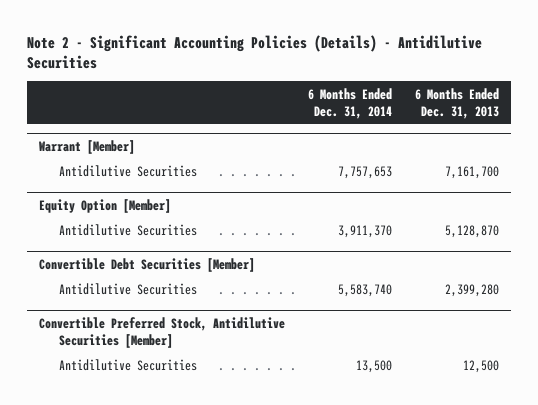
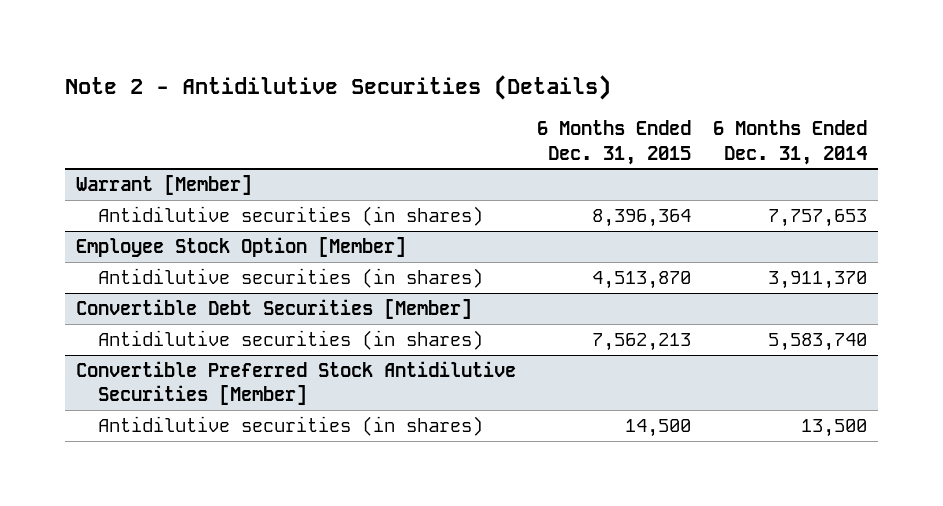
[27,34,483,70] Note 2 - Significant Accounting Policies (Details) - Antidilutive Securities -> [64,75,611,101] Note 2 - Antidilutive Securities (Details)
[414,87,499,119] 6 Months Ended Dec. 31, 2013 -> none
none -> [537,120,692,165] 6 Months Ended Dec. 31, 2015
[38,198,171,213] Equity Option [Member] -> none
[58,165,197,178] Antidilutive Securities -> [98,205,484,226] Antidilutive securities (in shares)
none -> [75,236,406,257] Employee Stock Option [Member]
[58,224,197,237] Antidilutive Securities -> [98,267,484,288] Antidilutive securities (in shares)
[58,283,197,296] Antidilutive Securities -> [98,329,484,350] Antidilutive securities (in shares)
[38,316,285,348] Convertible Preferred Stock, Antidilutive Securities [Member] -> [75,360,516,406] Convertible Preferred Stock Antidilutive Securities [Member]
[58,359,197,372] Antidilutive Securities -> [98,415,484,436] Antidilutive securities (in shares)

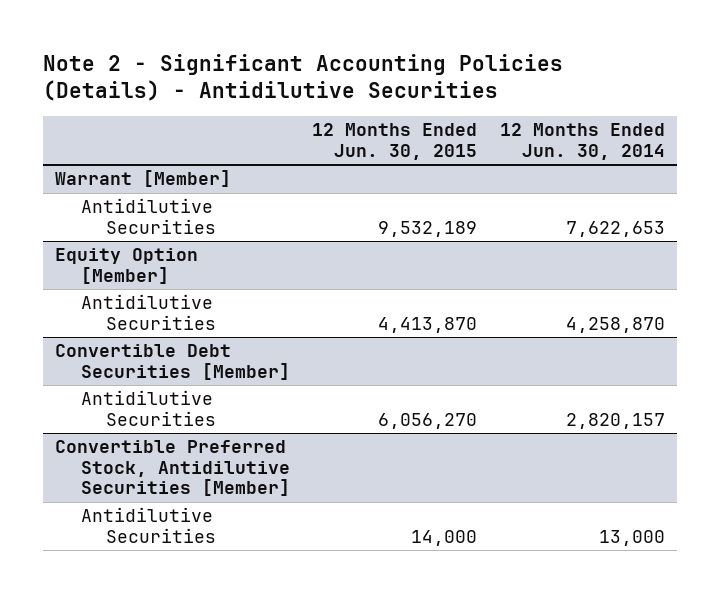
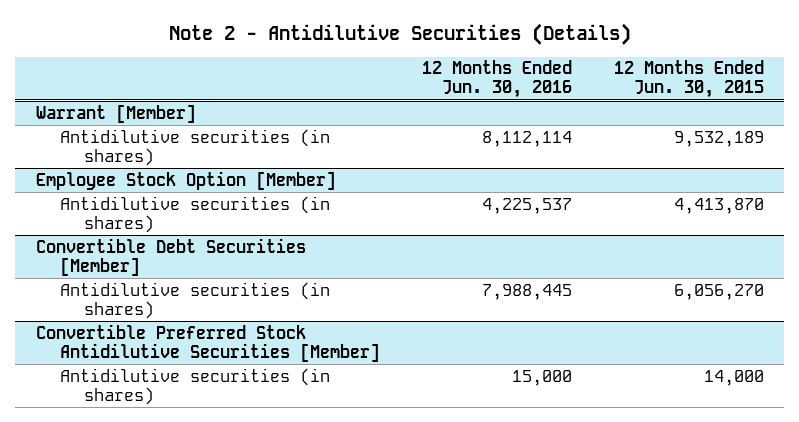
[43,53,564,102] Note 2 - Significant Accounting Policies (Details) - Antidilutive Securities -> [168,23,631,46] Note 2 - Antidilutive Securities (Details)
[500,123,666,160] 12 Months Ended Jun. 30, 2014 -> none
none -> [421,60,572,99] 12 Months Ended Jun. 30, 2016
[54,248,198,284] Equity Option [Member] -> none
[80,198,217,234] Antidilutive Securities -> [59,128,330,166] Antidilutive securities (in shares)
none -> [35,170,336,190] Employee Stock Option [Member]
[80,294,217,330] Antidilutive Securities -> [59,195,330,233] Antidilutive securities (in shares)
[80,390,217,426] Antidilutive Securities -> [59,281,330,319] Antidilutive securities (in shares)
[54,440,290,497] Convertible Preferred Stock, Antidilutive Securities [Member] -> [35,323,380,362] Convertible Preferred Stock Antidilutive Securities [Member]
[80,507,217,543] Antidilutive Securities -> [59,367,330,405] Antidilutive securities (in shares)

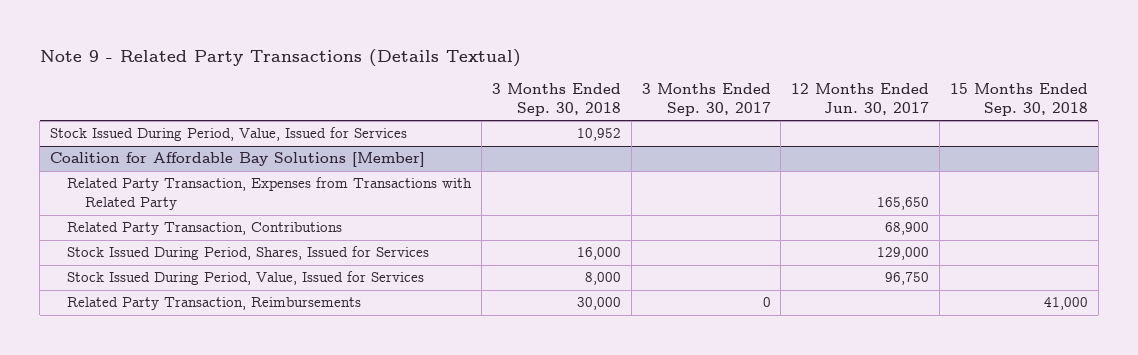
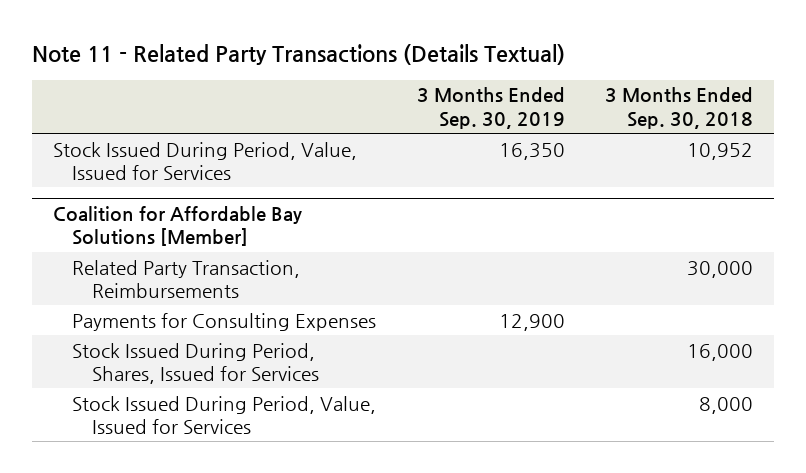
[39,49,521,68] Note 9 - Related Party Transactions (Details Textual) -> [32,44,566,66] Note 11 - Related Party Transactions (Details Textual)
[641,83,771,116] 3 Months Ended Sep. 30, 2017 -> none
[791,83,930,115] 12 Months Ended Jun. 30, 2017 -> none
[949,83,1088,116] 15 Months Ended Sep. 30, 2018 -> none
none -> [416,87,565,129] 3 Months Ended Sep. 30, 2019
[67,177,473,211] Related Party Transaction, Expenses from Transactions with Related Party -> none
[67,222,343,236] Related Party Transaction, Contributions -> none
[67,297,362,311] Related Party Transaction, Reimbursements -> [72,259,301,298] Related Party Transaction, Reimbursements
none -> [72,312,377,331] Payments for Consulting Expenses

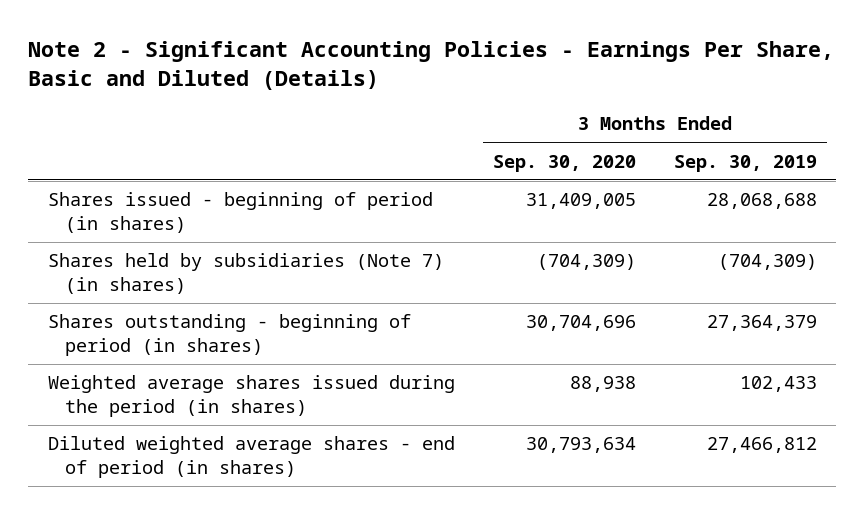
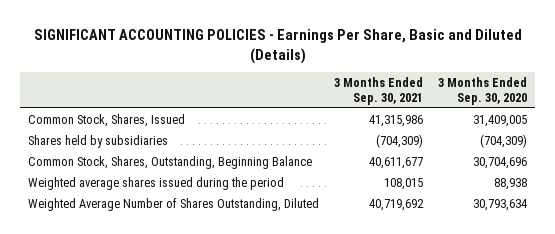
[28,41,835,91] Note 2 - Significant Accounting Policies - Earnings Per Share, Basic and Diluted (Details) -> [33,29,522,64] SIGNIFICANT ACCOUNTING POLICIES - Earnings Per Share, Basic and Diluted (Details)
[674,154,818,172] Sep. 30, 2019 -> none
none -> [334,77,424,105] 3 Months Ended Sep. 30, 2021
[47,192,433,234] Shares issued - beginning of period (in shares) -> [28,113,186,127] Common Stock, Shares, Issued
[47,253,444,295] Shares held by subsidiaries (Note 7) (in shares) -> [28,134,169,148] Shares held by subsidiaries
[47,314,411,357] Shares outstanding - beginning of period (in shares) -> [28,155,313,169] Common Stock, Shares, Outstanding, Beginning Balance
[47,375,455,418] Weighted average shares issued during the period (in shares) -> [28,176,285,190] Weighted average shares issued during the period
[47,436,455,479] Diluted weighted average shares - end of period (in shares) -> [28,197,320,211] Weighted Average Number of Shares Outstanding, Diluted

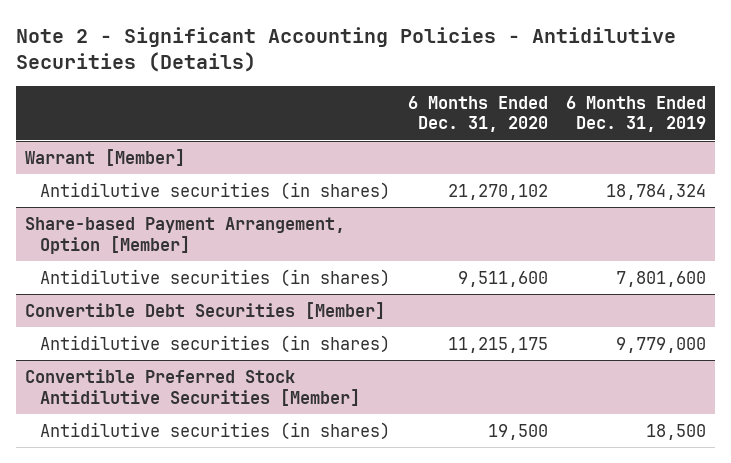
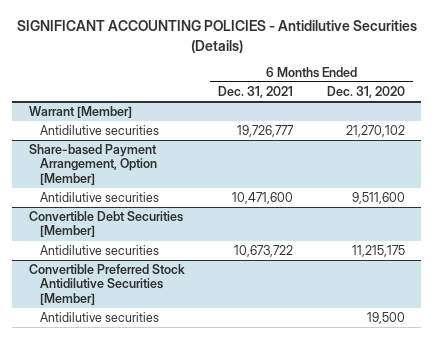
[16,26,677,72] Note 2 - Significant Accounting Policies - Antidilutive Securities (Details) -> [16,20,417,53] SIGNIFICANT ACCOUNTING POLICIES - Antidilutive Securities (Details)
[565,95,706,133] 6 Months Ended Dec. 31, 2019 -> none
none -> [218,86,294,99] Dec. 31, 2021
[40,181,391,200] Antidilutive securities (in shares) -> [40,125,160,136] Antidilutive securities
[40,268,391,287] Antidilutive securities (in shares) -> [40,192,160,203] Antidilutive securities
[40,334,391,353] Antidilutive securities (in shares) -> [40,245,160,256] Antidilutive securities
[40,421,391,440] Antidilutive securities (in shares) -> [40,312,160,323] Antidilutive securities

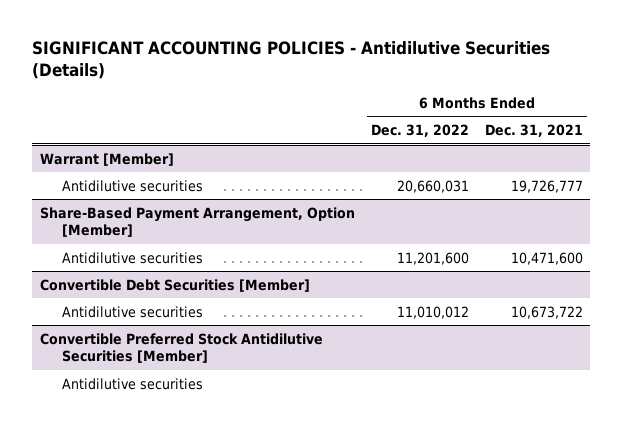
[326,86,405,99] Dec. 31, 2020 -> none
none -> [370,124,469,138] Dec. 31, 2022
[28,144,158,185] Share-based Payment Arrangement, Option [Member] -> [39,206,355,238] Share-Based Payment Arrangement, Option [Member]

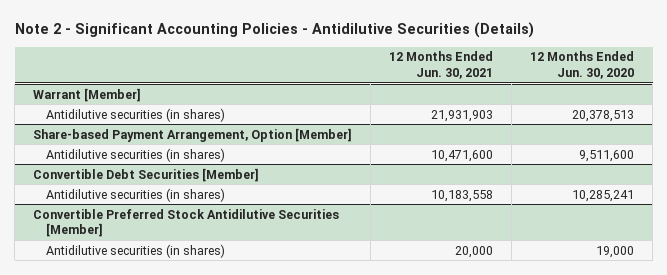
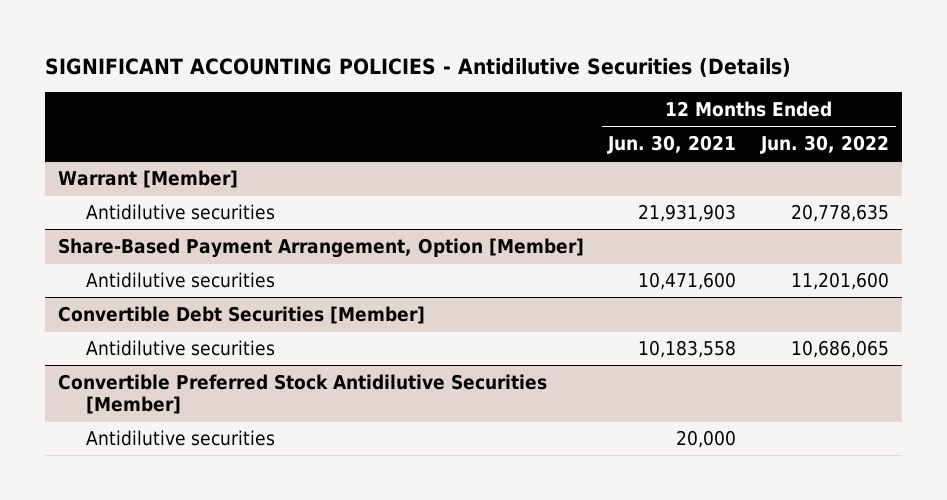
[14,22,534,39] Note 2 - Significant Accounting Policies - Antidilutive Securities (Details) -> [45,57,792,77] SIGNIFICANT ACCOUNTING POLICIES - Antidilutive Securities (Details)
[530,51,635,79] 12 Months Ended Jun. 30, 2020 -> none
none -> [760,134,890,154] Jun. 30, 2022
[45,107,225,122] Antidilutive securities (in shares) -> [86,203,276,220] Antidilutive securities
[33,127,353,142] Share-based Payment Arrangement, Option [Member] -> [57,237,584,258] Share-Based Payment Arrangement, Option [Member]
[45,147,225,162] Antidilutive securities (in shares) -> [86,271,276,288] Antidilutive securities
[45,187,225,202] Antidilutive securities (in shares) -> [86,339,276,356] Antidilutive securities
[45,243,225,258] Antidilutive securities (in shares) -> [86,429,276,446] Antidilutive securities

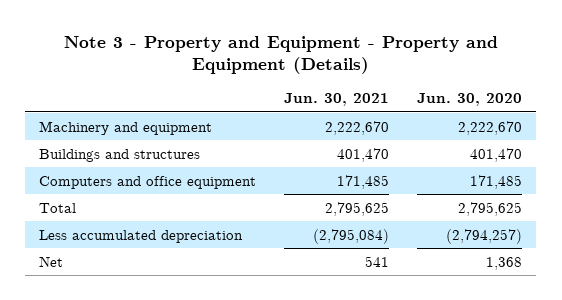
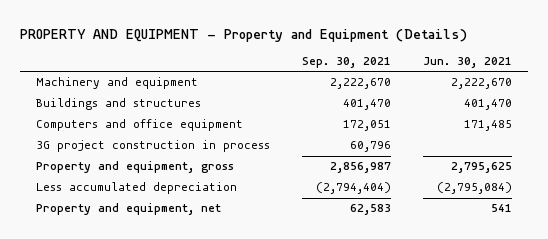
[63,35,498,75] Note 3 - Property and Equipment - Property and Equipment (Details) -> [20,28,468,42] PROPERTY AND EQUIPMENT - Property and Equipment (Details)
[417,93,523,107] Jun. 30, 2020 -> none
none -> [301,57,391,69] Sep. 30, 2021
none -> [36,140,271,153] 3G project construction in process
[39,202,77,213] Total -> [36,161,235,174] Property and equipment, gross
[39,255,64,267] Net -> [36,203,222,216] Property and equipment, net

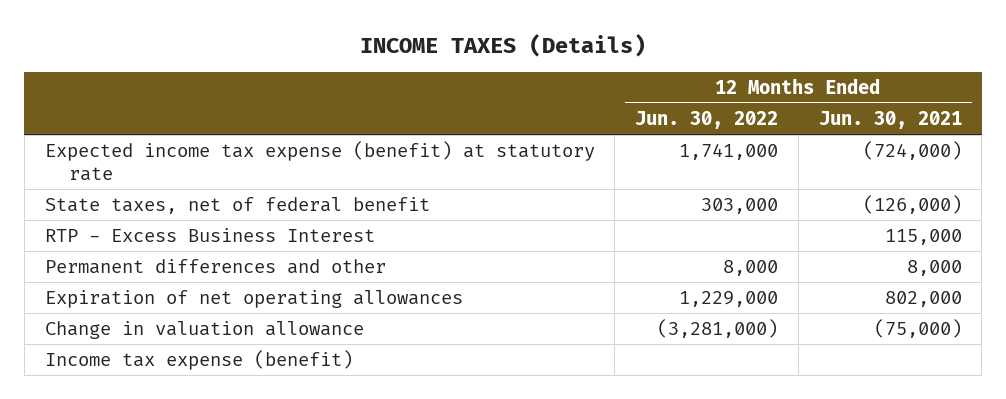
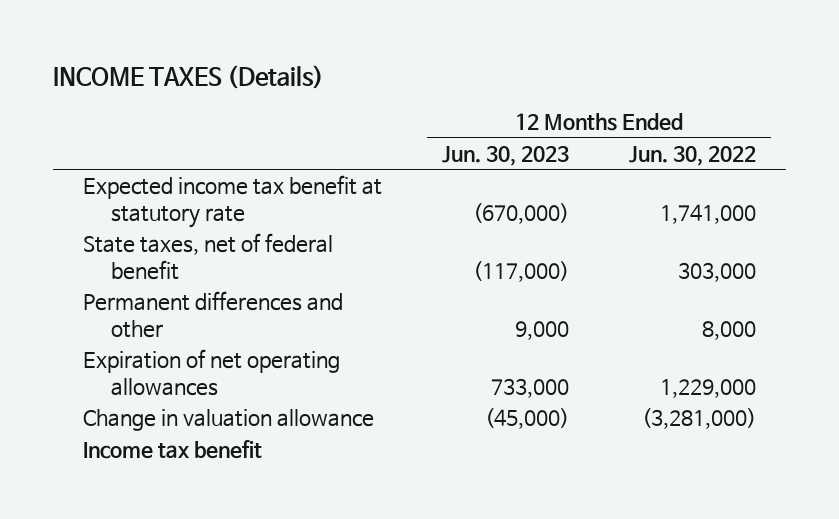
[818,110,962,129] Jun. 30, 2021 -> none
none -> [442,145,570,166] Jun. 30, 2023
[44,141,595,182] Expected income tax expense (benefit) at statutory rate -> [83,175,383,228] Expected income tax benefit at statutory rate
[44,228,375,243] RTP - Excess Business Interest -> none
[44,350,353,371] Income tax expense (benefit) -> [83,440,263,460] Income tax benefit

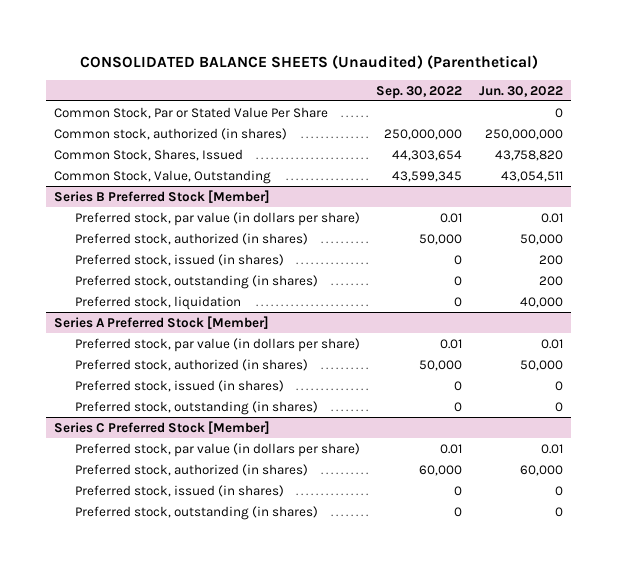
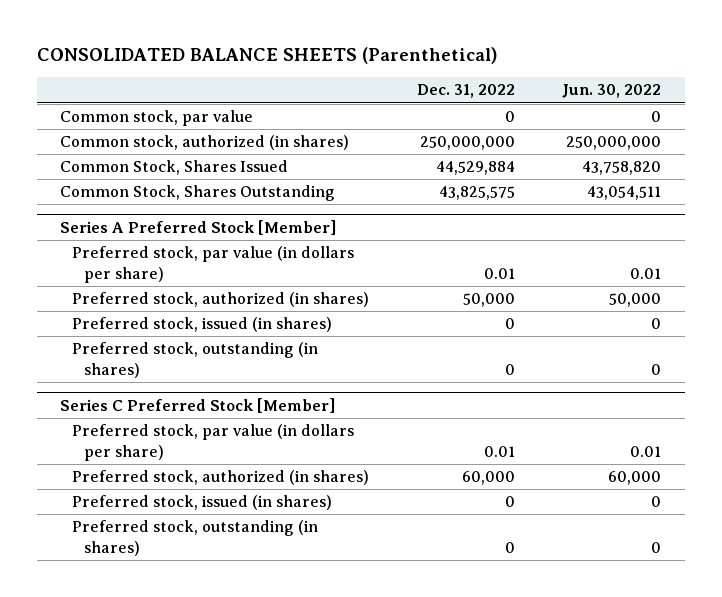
[79,54,538,69] CONSOLIDATED BALANCE SHEETS (Unaudited) (Parenthetical) -> [36,47,498,65] CONSOLIDATED BALANCE SHEETS (Parenthetical)
[376,85,463,99] Sep. 30, 2022 -> none
none -> [416,84,515,99] Dec. 31, 2022
[54,106,329,119] Common Stock, Par or Stated Value Per Share -> [60,110,254,127] Common stock, par value
[54,189,271,203] Series B Preferred Stock [Member] -> none
[74,211,360,226] Preferred stock, par value (in dollars per share) -> none
[74,232,308,245] Preferred stock, authorized (in shares) -> none
[74,253,284,266] Preferred stock, issued (in shares) -> none
[74,274,318,289] Preferred stock, outstanding (in shares) -> none
[74,295,241,310] Preferred stock, liquidation -> none
[54,148,244,161] Common Stock, Shares, Issued -> [60,160,289,176] Common Stock, Shares Issued
[54,169,272,184] Common Stock, Value, Outstanding -> [60,185,336,202] Common Stock, Shares Outstanding

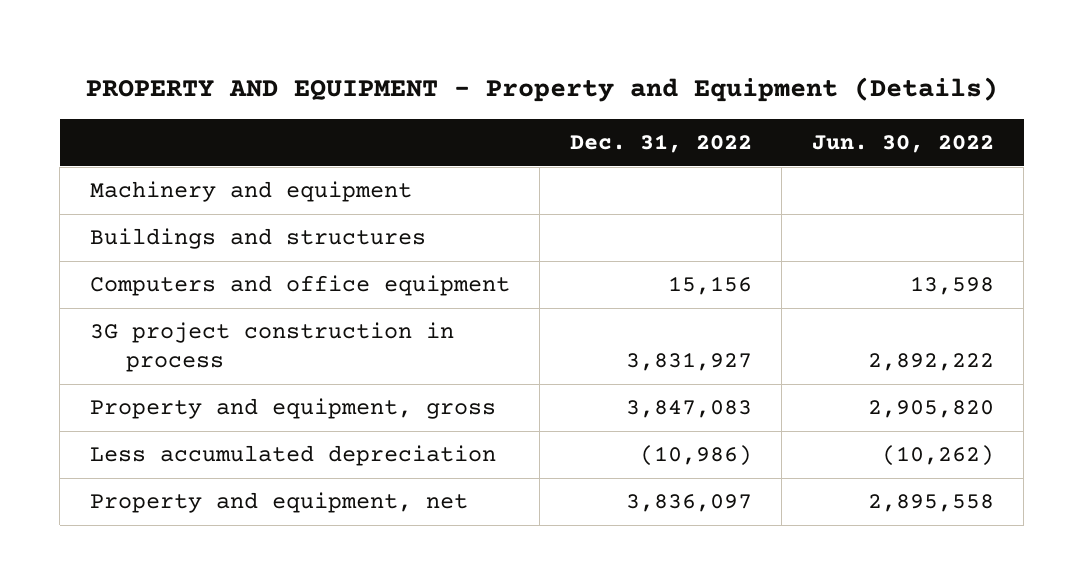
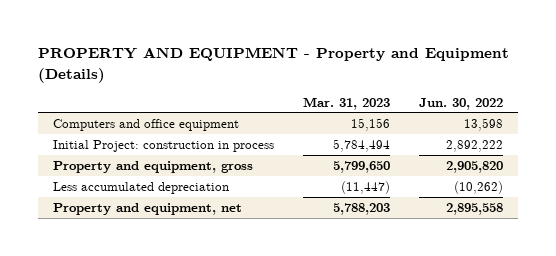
[569,134,752,154] Dec. 31, 2022 -> none
none -> [303,96,391,110] Mar. 31, 2023
[89,181,412,203] Machinery and equipment -> none
[89,228,426,250] Buildings and structures -> none
[89,322,454,372] 3G project construction in process -> [52,139,274,152] Initial Project: construction in process

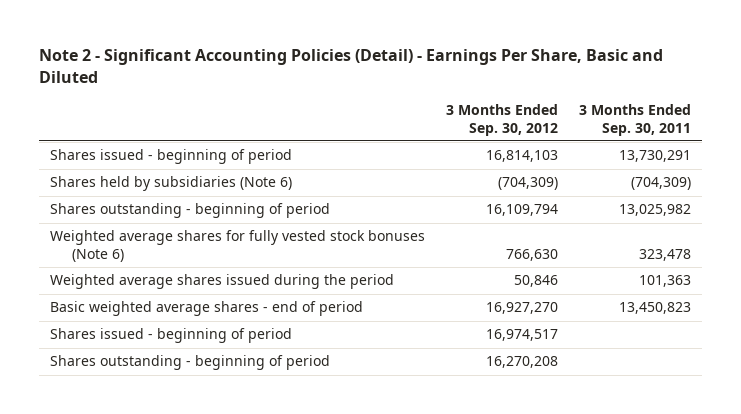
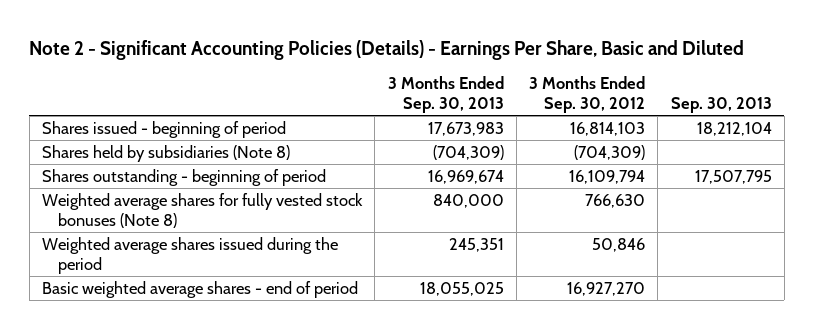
[39,49,664,83] Note 2 - Significant Accounting Policies (Detail) - Earnings Per Share, Basic and Diluted -> [29,39,745,60] Note 2 - Significant Accounting Policies (Details) - Earnings Per Share, Basic and Diluted
[579,104,692,136] 3 Months Ended Sep. 30, 2011 -> none
none -> [387,75,504,113] 3 Months Ended Sep. 30, 2013
none -> [670,96,772,113] Sep. 30, 2013
[49,176,292,192] Shares held by subsidiaries (Note 6) -> [42,144,291,162] Shares held by subsidiaries (Note 8)
[49,230,425,262] Weighted average shares for fully vested stock bonuses (Note 6) -> [42,192,364,228] Weighted average shares for fully vested stock bonuses (Note 8)
[49,328,292,344] Shares issued - beginning of period -> none
[49,355,330,371] Shares outstanding - beginning of period -> none

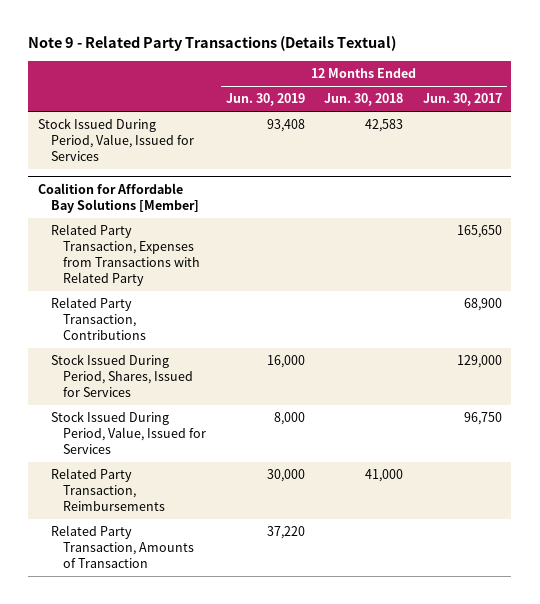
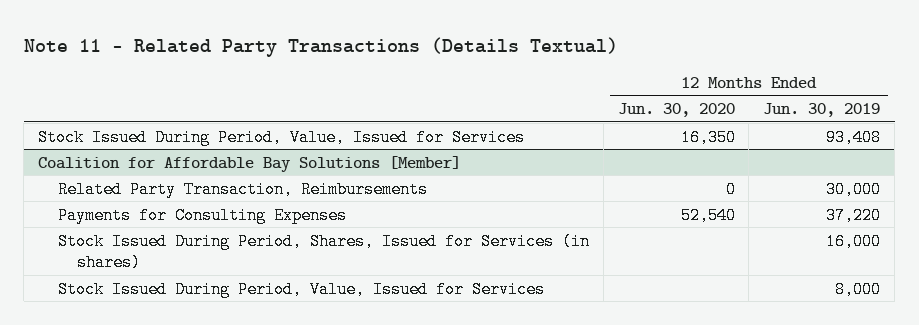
[28,35,397,51] Note 9 - Related Party Transactions (Details Textual) -> [23,36,618,57] Note 11 - Related Party Transactions (Details Textual)
[324,93,404,107] Jun. 30, 2018 -> none
[422,93,502,107] Jun. 30, 2017 -> none
none -> [617,103,735,118] Jun. 30, 2020
[50,224,201,286] Related Party Transaction, Expenses from Transactions with Related Party -> none
[50,297,147,340] Related Party Transaction, Contributions -> none
[50,354,194,397] Stock Issued During Period, Shares, Issued for Services -> none
[50,525,195,568] Related Party Transaction, Amounts of Transaction -> [57,206,347,224] Payments for Consulting Expenses
none -> [57,232,590,272] Stock Issued During Period, Shares, Issued for Services (in shares)
[50,411,207,454] Stock Issued During Period, Value, Issued for Services -> [57,280,545,298] Stock Issued During Period, Value, Issued for Services

